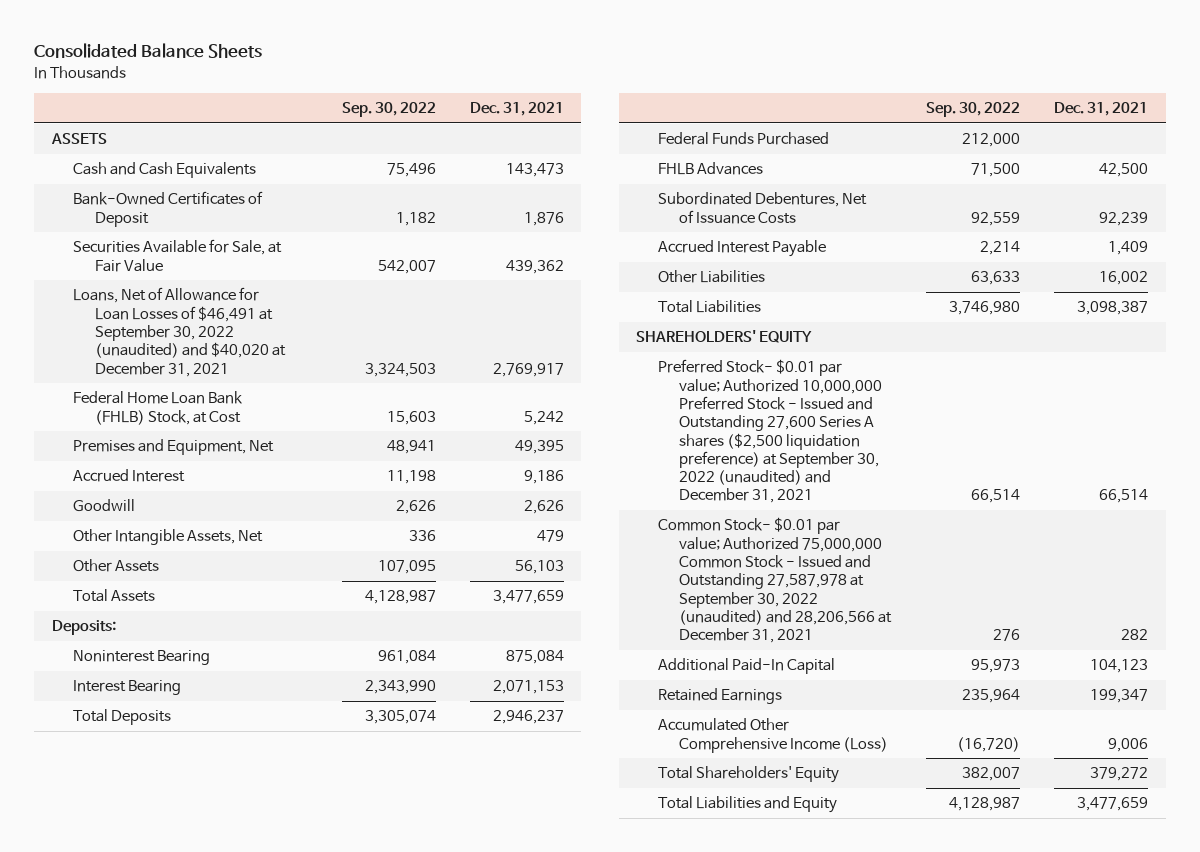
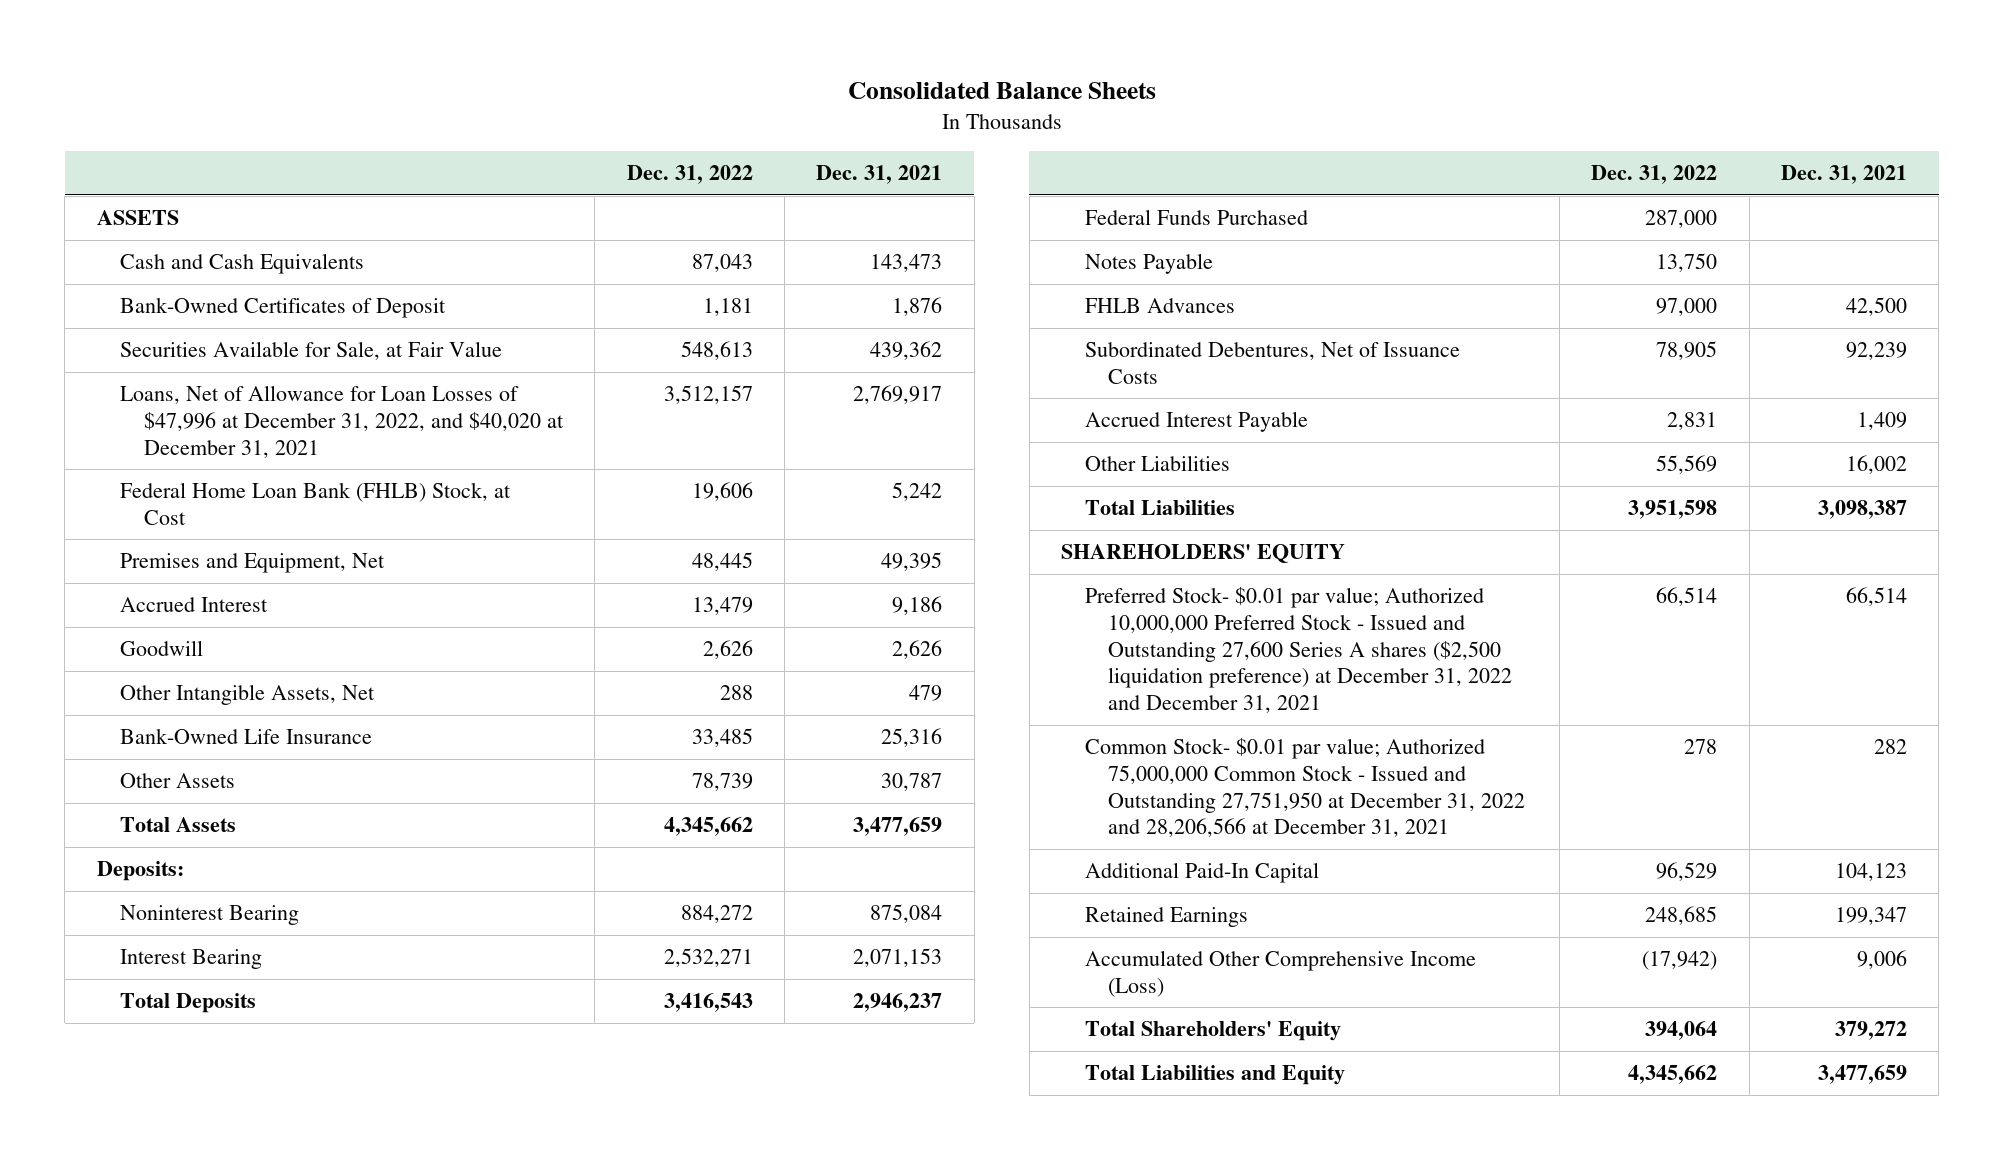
[341,101,436,117] Sep. 30, 2022 -> none
none -> [626,165,753,185] Dec. 31, 2022
[73,287,287,377] Loans, Net of Allowance for Loan Losses of $46,491 at September 30, 2022 (unaudited) and $40,020 at December 31, 2021 -> [120,385,564,458] Loans, Net of Allowance for Loan Losses of $47,996 at December 31, 2022, and $40,020 at December 31, 2021
none -> [120,728,373,745] Bank-Owned Life Insurance
[515,560,565,575] 56,103 -> [881,773,943,792] 30,787
none -> [1084,253,1213,275] Notes Payable
[657,359,883,504] Preferred Stock- $0.01 par value; Authorized 10,000,000 Preferred Stock - Issued and Outstanding 27,600 Series A shares ($2,500 liquidation preference) at September 30, 2022 (unaudited) and December 31, 2021 -> [1084,587,1513,713] Preferred Stock- $0.01 par value; Authorized 10,000,000 Preferred Stock - Issued and Outstanding 27,600 Series A shares ($2,500 liquidation preference) at December 31, 2022 and December 31, 2021
[657,517,893,644] Common Stock- $0.01 par value; Authorized 75,000,000 Common Stock - Issued and Outstanding 27,587,978 at September 30, 2022 (unaudited) and 28,206,566 at December 31, 2021 -> [1084,738,1526,838] Common Stock- $0.01 par value; Authorized 75,000,000 Common Stock - Issued and Outstanding 27,751,950 at December 31, 2022 and 28,206,566 at December 31, 2021

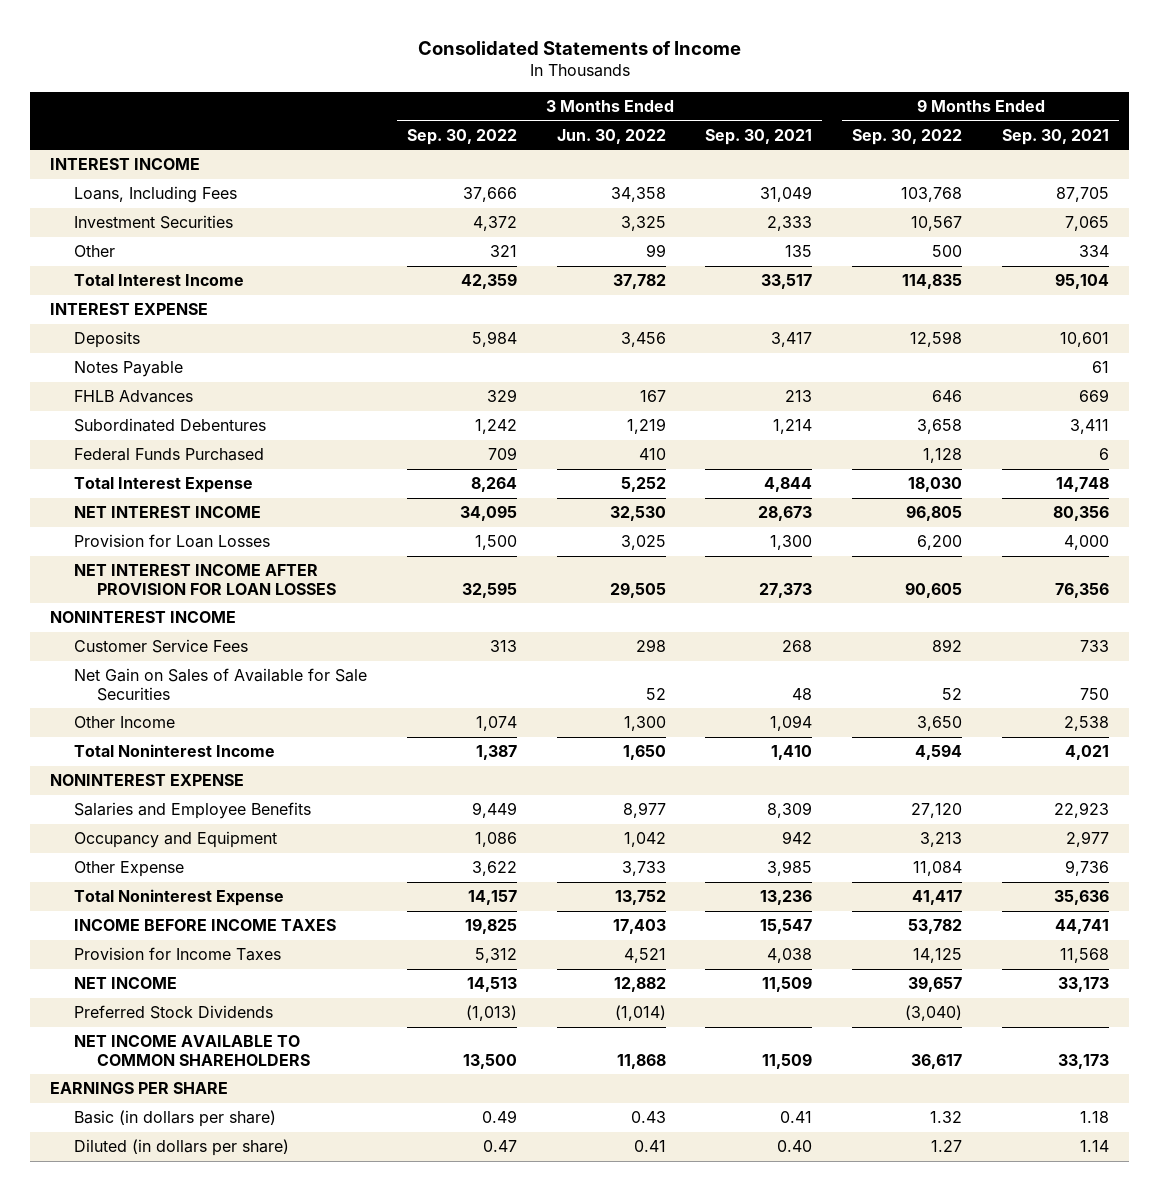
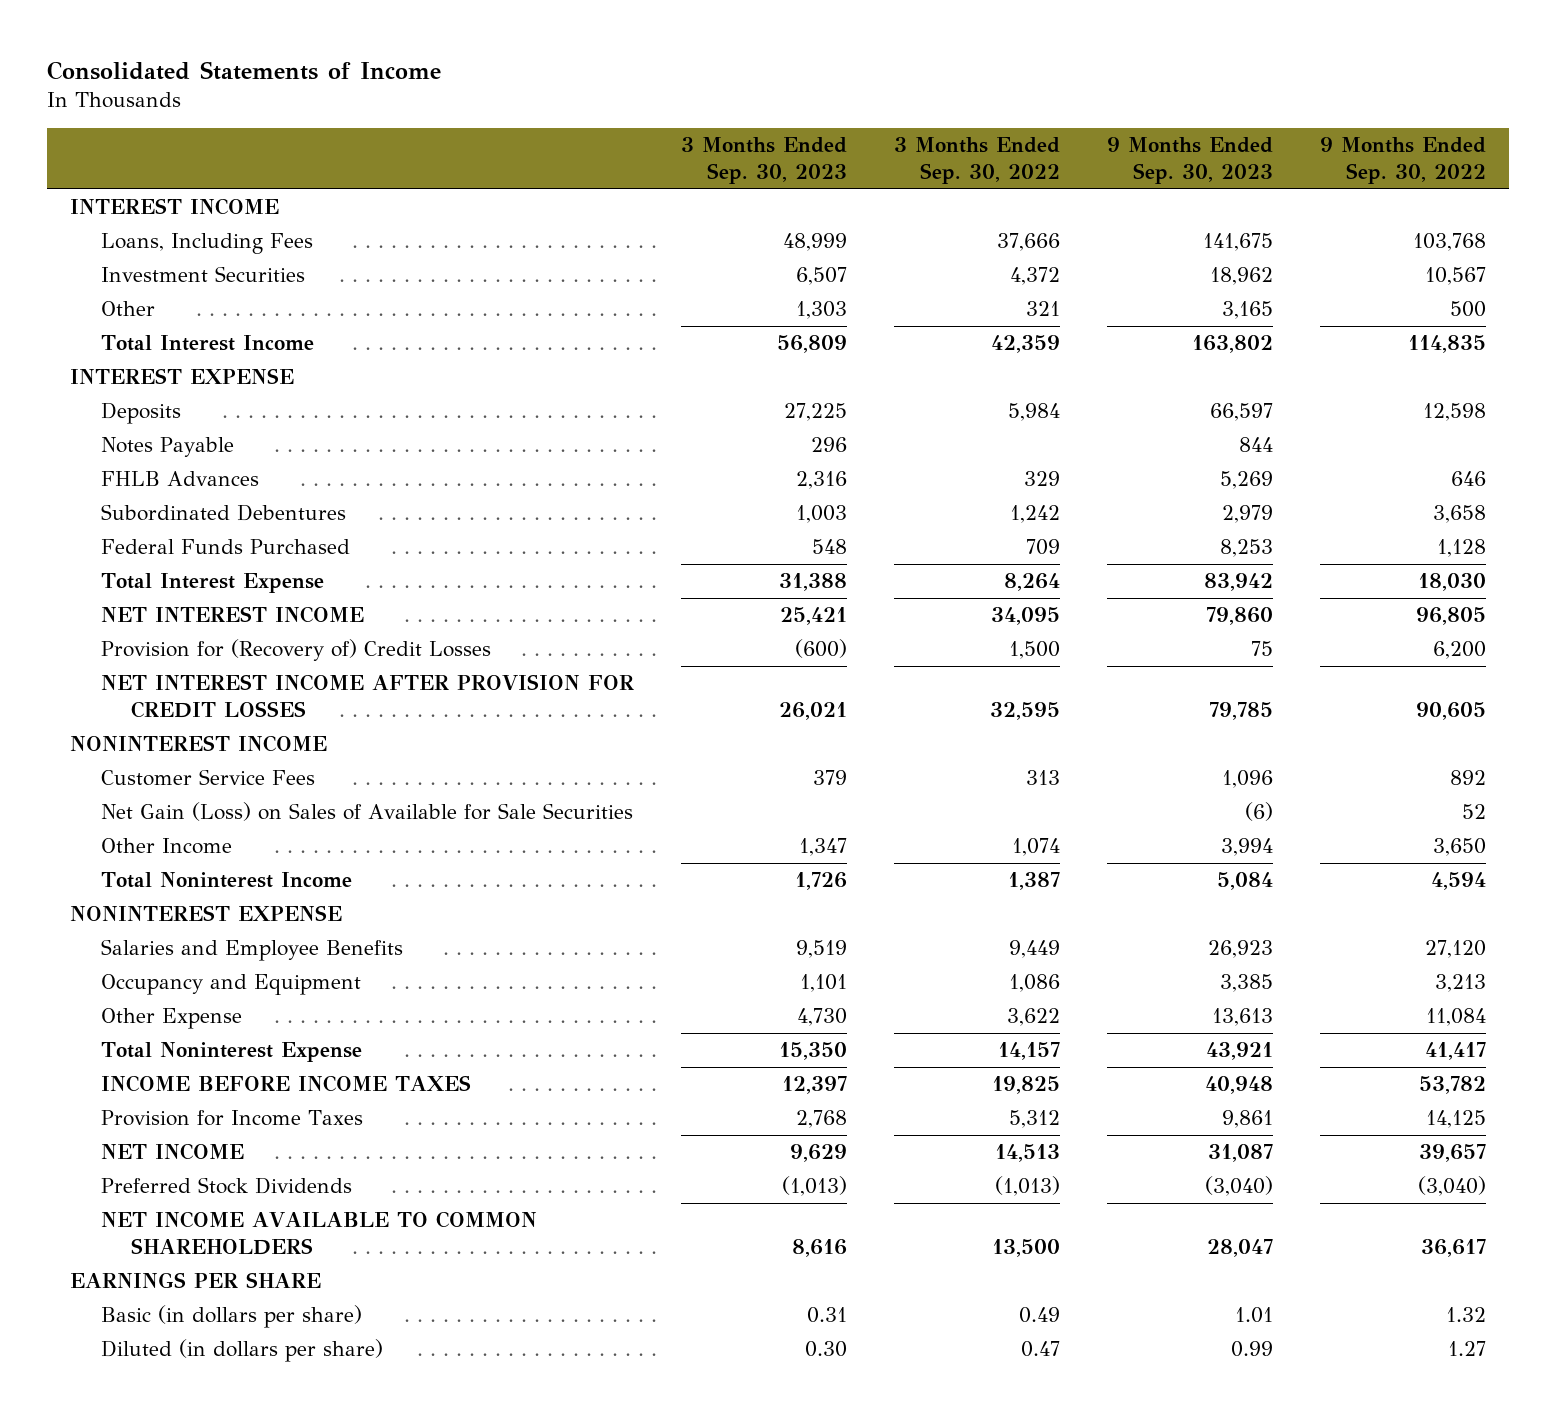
[556,128,666,144] Jun. 30, 2022 -> none
[705,128,813,145] Sep. 30, 2021 -> none
[1002,128,1110,145] Sep. 30, 2021 -> none
none -> [680,136,847,184] 3 Months Ended Sep. 30, 2023
none -> [1106,136,1273,184] 9 Months Ended Sep. 30, 2023
[73,534,270,549] Provision for Loan Losses -> [100,639,491,662] Provision for (Recovery of) Credit Losses
[73,564,337,595] NET INTEREST INCOME AFTER PROVISION FOR LOAN LOSSES -> [100,674,634,718] NET INTEREST INCOME AFTER PROVISION FOR CREDIT LOSSES
[73,668,367,701] Net Gain on Sales of Available for Sale Securities -> [100,802,633,822] Net Gain (Loss) on Sales of Available for Sale Securities

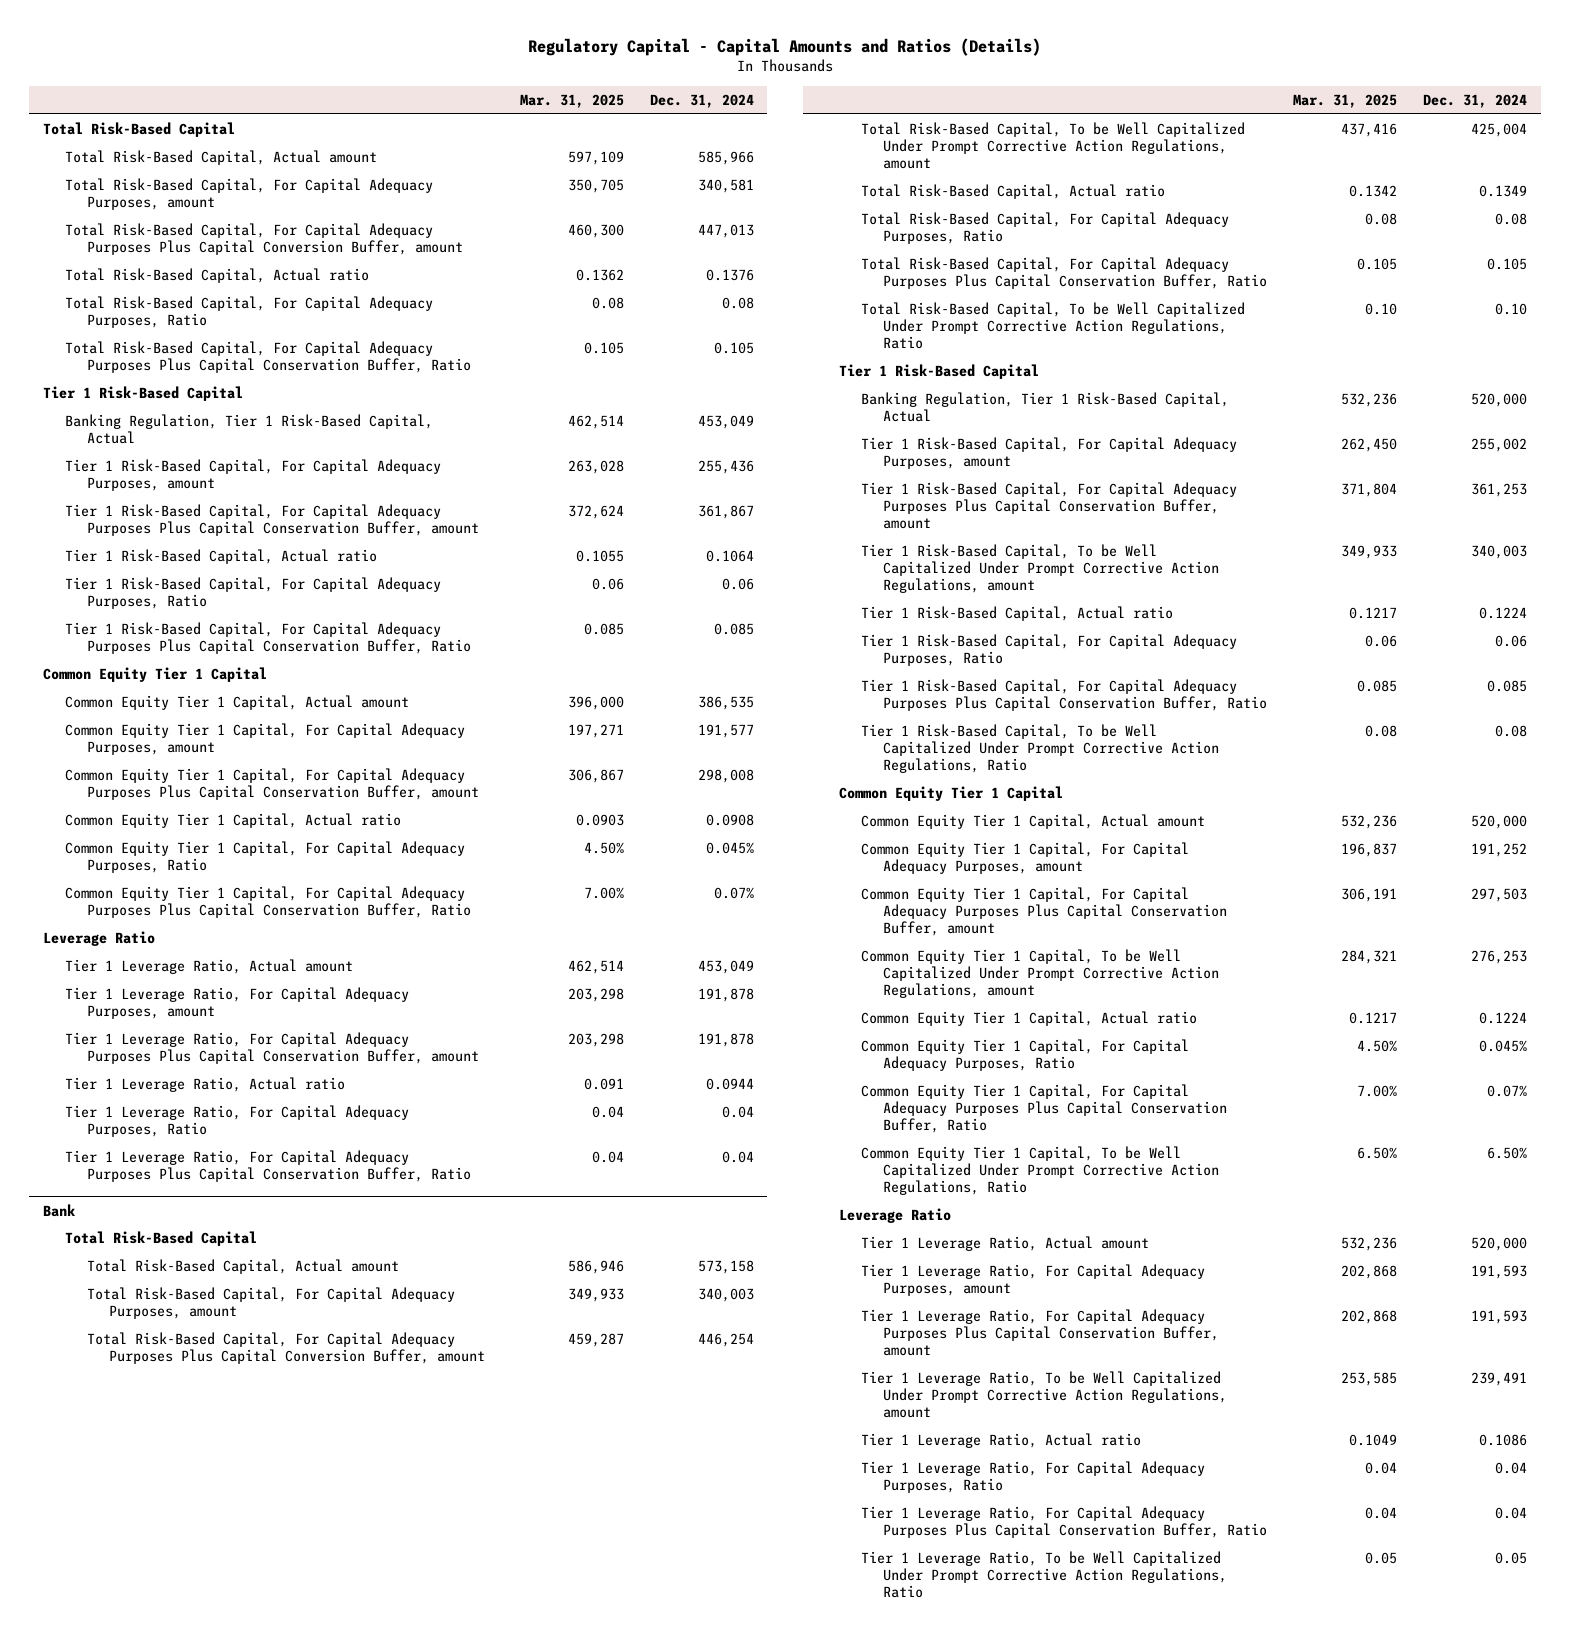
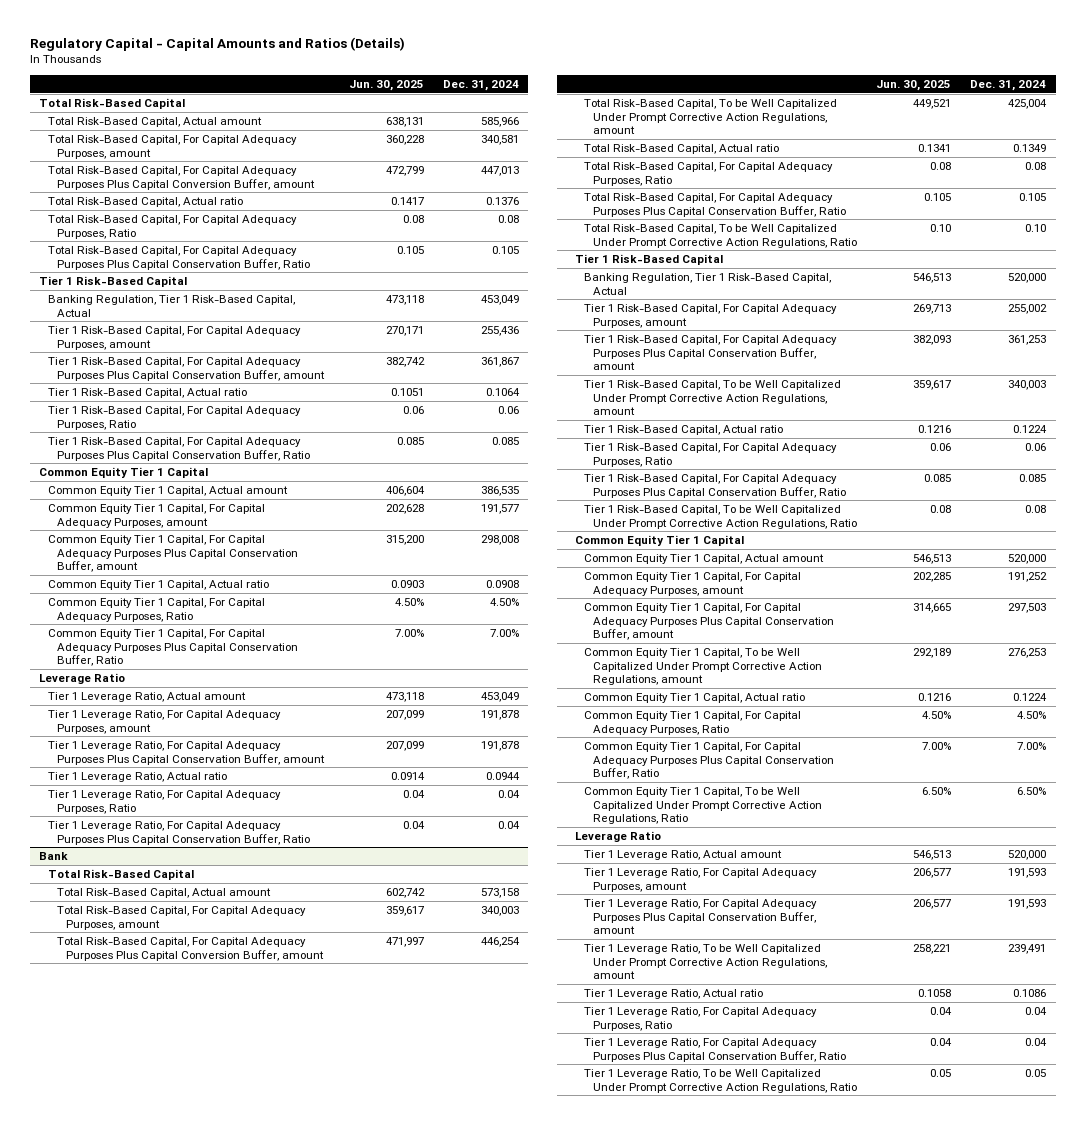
[519,94,624,109] Mar. 31, 2025 -> none
none -> [348,79,424,91] Jun. 30, 2025
[705,842,754,855] 0.045% -> [489,598,519,607] 4.50%
[713,887,754,900] 0.07% -> [489,629,519,638] 7.00%
[1479,1040,1528,1053] 0.045% -> [1017,711,1047,720] 4.50%
[1487,1085,1528,1098] 0.07% -> [1017,742,1047,751] 7.00%

